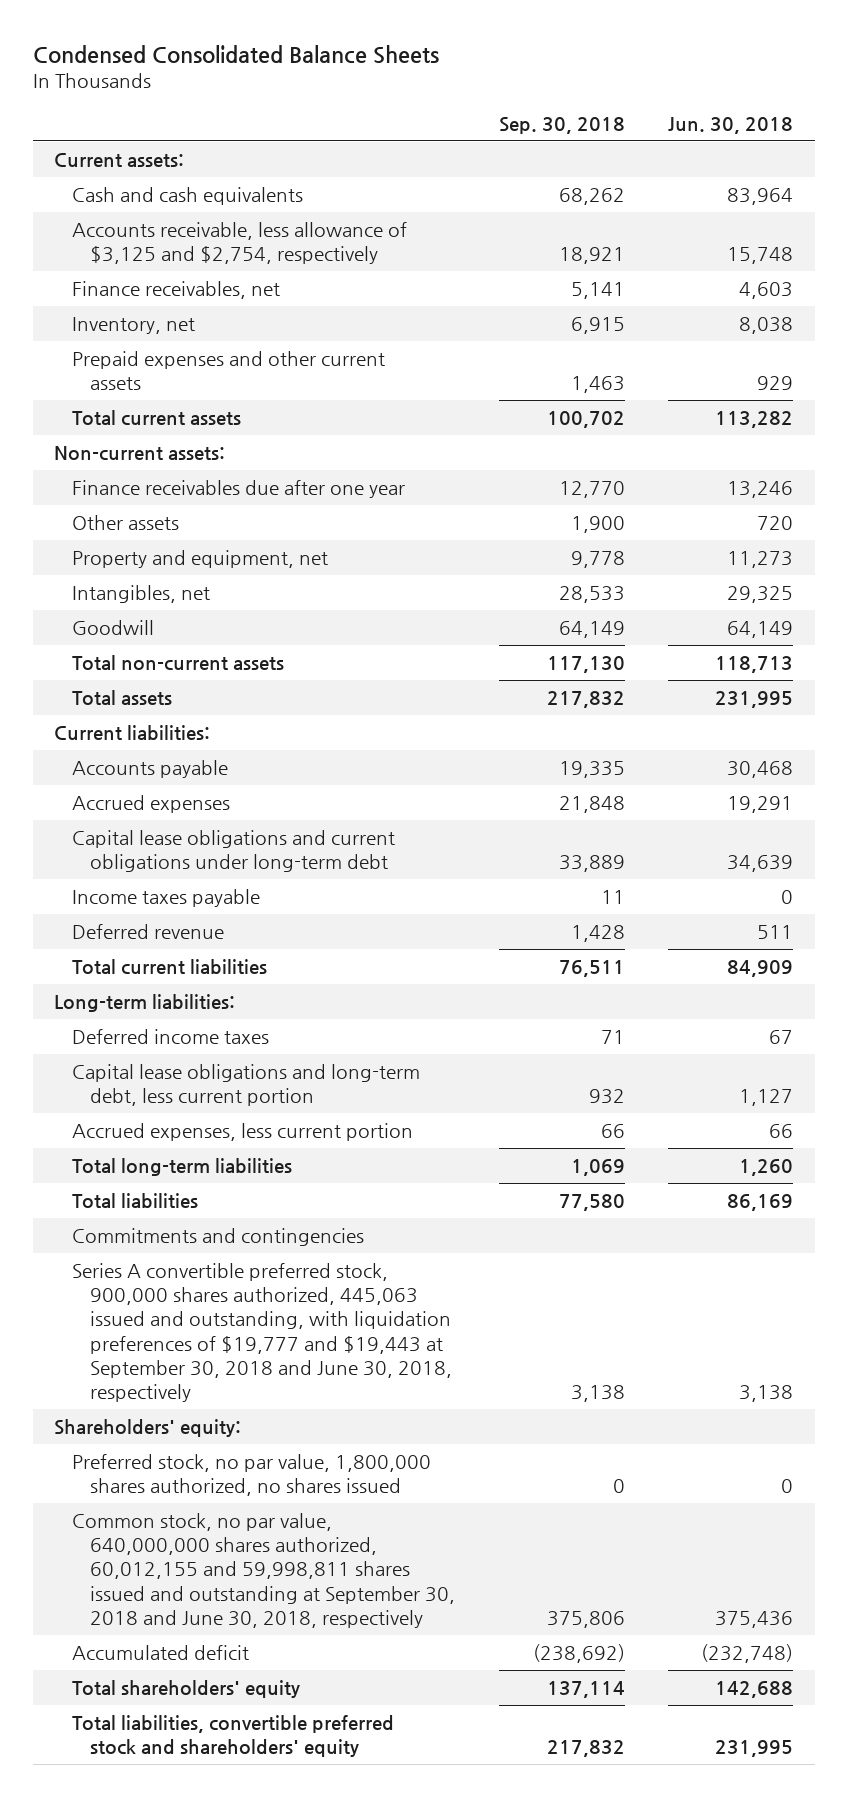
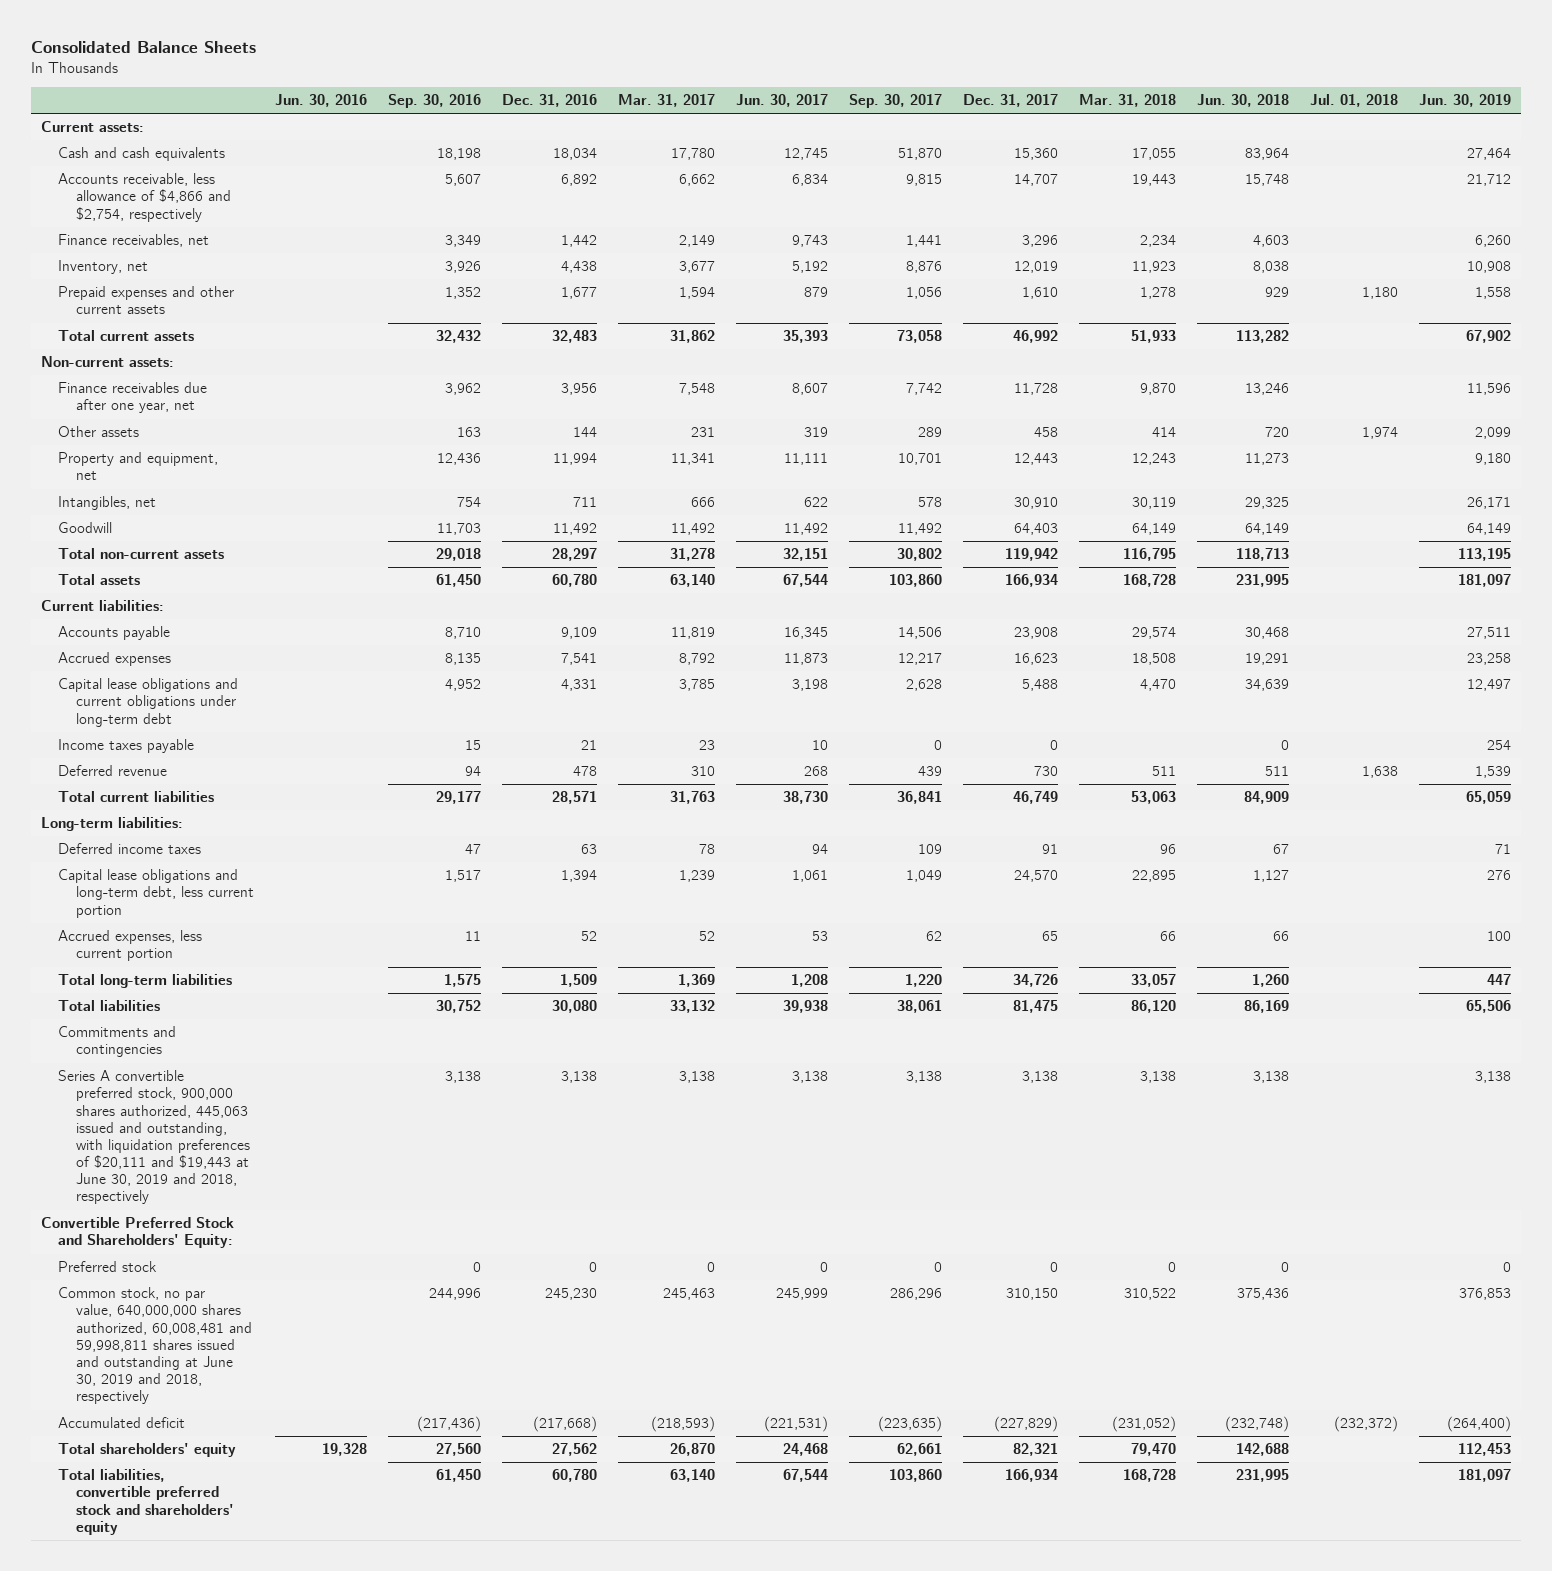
[32,44,439,64] Condensed Consolidated Balance Sheets -> [30,41,256,54] Consolidated Balance Sheets
[498,116,625,134] Sep. 30, 2018 -> none
none -> [274,94,367,108] Jun. 30, 2016
none -> [387,94,481,109] Sep. 30, 2016
none -> [501,94,597,108] Dec. 31, 2016
none -> [617,94,715,108] Mar. 31, 2017
none -> [735,94,828,108] Jun. 30, 2017
none -> [848,94,942,109] Sep. 30, 2017
none -> [962,94,1058,108] Dec. 31, 2017
none -> [1078,94,1176,108] Mar. 31, 2018
none -> [1309,94,1398,108] Jul. 01, 2018
none -> [1418,94,1511,108] Jun. 30, 2019
[72,222,408,265] Accounts receivable, less allowance of $3,125 and $2,754, respectively -> [58,173,231,222] Accounts receivable, less allowance of $4,866 and $2,754, respectively
[72,480,406,499] Finance receivables due after one year -> [58,382,208,414] Finance receivables due after one year, net
[72,1263,452,1402] Series A convertible preferred stock, 900,000 shares authorized, 445,063 issued and outstanding, with liquidation preferences of $19,777 and $19,443 at September 30, 2018 and June 30, 2018, respectively -> [58,1070,250,1205] Series A convertible preferred stock, 900,000 shares authorized, 445,063 issued and outstanding, with liquidation preferences of $20,111 and $19,443 at June 30, 2019 and 2018, respectively
[54,1419,242,1438] Shareholders' equity: -> [41,1217,235,1249] Convertible Preferred Stock and Shareholders' Equity:
[72,1454,432,1497] Preferred stock, no par value, 1,800,000 shares authorized, no shares issued -> [58,1261,158,1273] Preferred stock
[72,1513,455,1628] Common stock, no par value, 640,000,000 shares authorized, 60,012,155 and 59,998,811 shares issued and outstanding at September 30, 2018 and June 30, 2018, respectively -> [58,1287,252,1405] Common stock, no par value, 640,000,000 shares authorized, 60,008,481 and 59,998,811 shares issued and outstanding at June 30, 2019 and 2018, respectively

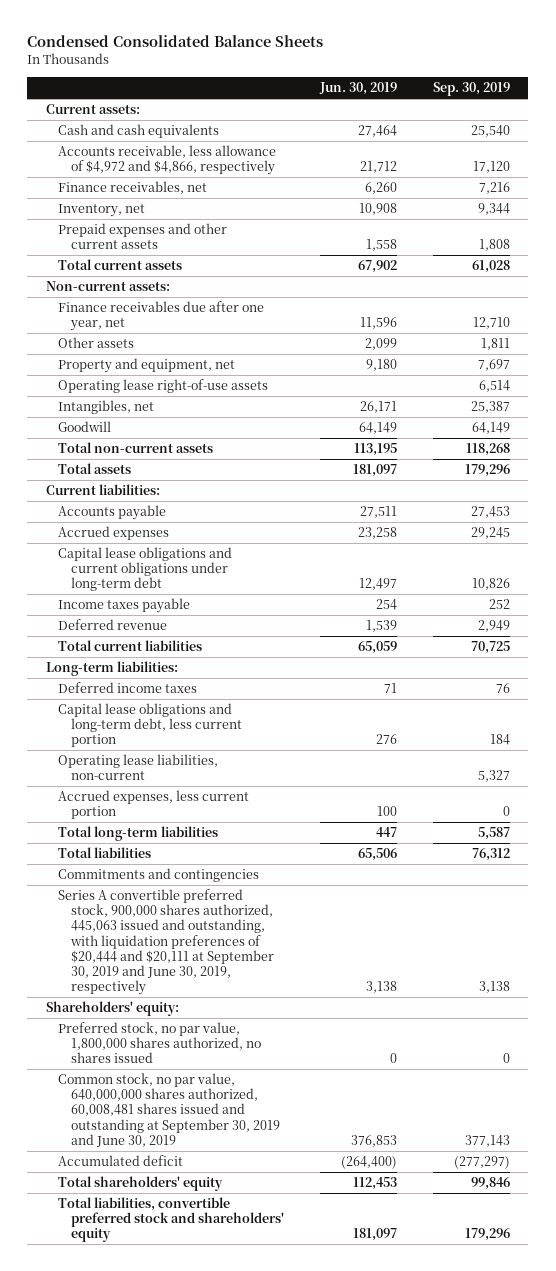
[30,41,256,54] Consolidated Balance Sheets -> [27,35,324,48] Condensed Consolidated Balance Sheets
[274,94,367,108] Jun. 30, 2016 -> none
[387,94,481,109] Sep. 30, 2016 -> none
[501,94,597,108] Dec. 31, 2016 -> none
[617,94,715,108] Mar. 31, 2017 -> none
[735,94,828,108] Jun. 30, 2017 -> none
[848,94,942,109] Sep. 30, 2017 -> none
[962,94,1058,108] Dec. 31, 2017 -> none
[1078,94,1176,108] Mar. 31, 2018 -> none
[1196,94,1289,108] Jun. 30, 2018 -> none
[1309,94,1398,108] Jul. 01, 2018 -> none
none -> [433,82,511,97] Sep. 30, 2019
[58,173,231,222] Accounts receivable, less allowance of $4,866 and $2,754, respectively -> [58,145,277,176] Accounts receivable, less allowance of $4,972 and $4,866, respectively
none -> [58,379,269,394] Operating lease right-of-use assets
none -> [58,754,219,781] Operating lease liabilities, non-current
[58,1070,250,1205] Series A convertible preferred stock, 900,000 shares authorized, 445,063 issued and outstanding, with liquidation preferences of $20,111 and $19,443 at June 30, 2019 and 2018, respectively -> [58,889,274,996] Series A convertible preferred stock, 900,000 shares authorized, 445,063 issued and outstanding, with liquidation preferences of $20,444 and $20,111 at September 30, 2019 and June 30, 2019, respectively
[41,1217,235,1249] Convertible Preferred Stock and Shareholders' Equity: -> [45,1001,179,1017] Shareholders' equity:
[58,1261,158,1273] Preferred stock -> [58,1022,261,1064] Preferred stock, no par value, 1,800,000 shares authorized, no shares issued
[58,1287,252,1405] Common stock, no par value, 640,000,000 shares authorized, 60,008,481 and 59,998,811 shares issued and outstanding at June 30, 2019 and 2018, respectively -> [58,1073,280,1147] Common stock, no par value, 640,000,000 shares authorized, 60,008,481 shares issued and outstanding at September 30, 2019 and June 30, 2019

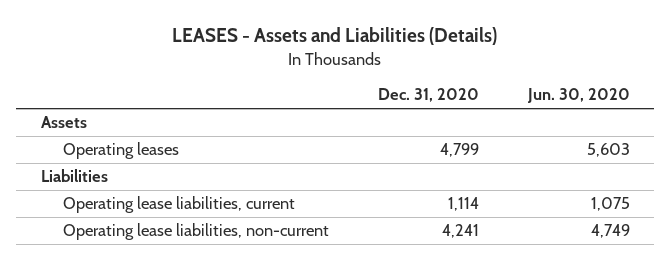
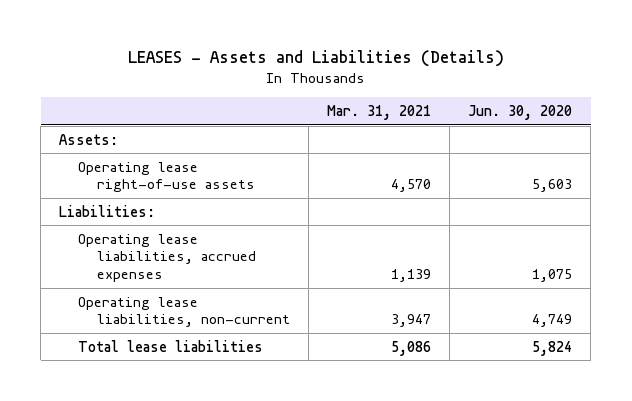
[377,88,479,103] Dec. 31, 2020 -> none
none -> [327,105,432,121] Mar. 31, 2021
[40,116,87,129] Assets -> [59,133,119,145] Assets:
[62,142,179,160] Operating leases -> [78,161,256,193] Operating lease right-of-use assets
[40,169,108,183] Liabilities -> [59,204,156,217] Liabilities:
[62,196,295,214] Operating lease liabilities, current -> [78,233,257,283] Operating lease liabilities, accrued expenses
none -> [78,339,264,352] Total lease liabilities

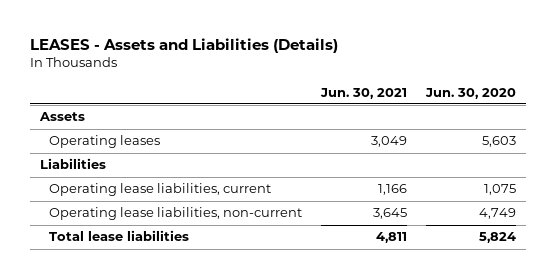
[327,105,432,121] Mar. 31, 2021 -> none
none -> [320,87,408,99] Jun. 30, 2021
[59,133,119,145] Assets: -> [38,112,85,122] Assets
[78,161,256,193] Operating lease right-of-use assets -> [48,135,160,149] Operating leases
[59,204,156,217] Liabilities: -> [39,158,106,170] Liabilities
[78,233,257,283] Operating lease liabilities, accrued expenses -> [48,183,271,197] Operating lease liabilities, current

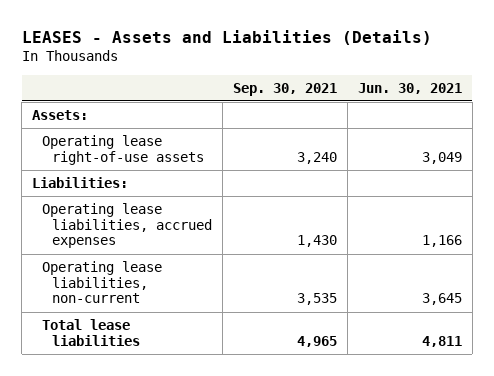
[425,87,517,99] Jun. 30, 2020 -> none
none -> [233,82,338,96] Sep. 30, 2021
[38,112,85,122] Assets -> [32,110,89,121] Assets:
[48,135,160,149] Operating leases -> [42,135,205,165] Operating lease right-of-use assets
[39,158,106,170] Liabilities -> [32,177,129,189] Liabilities:
[48,183,271,197] Operating lease liabilities, current -> [42,203,213,249] Operating lease liabilities, accrued expenses

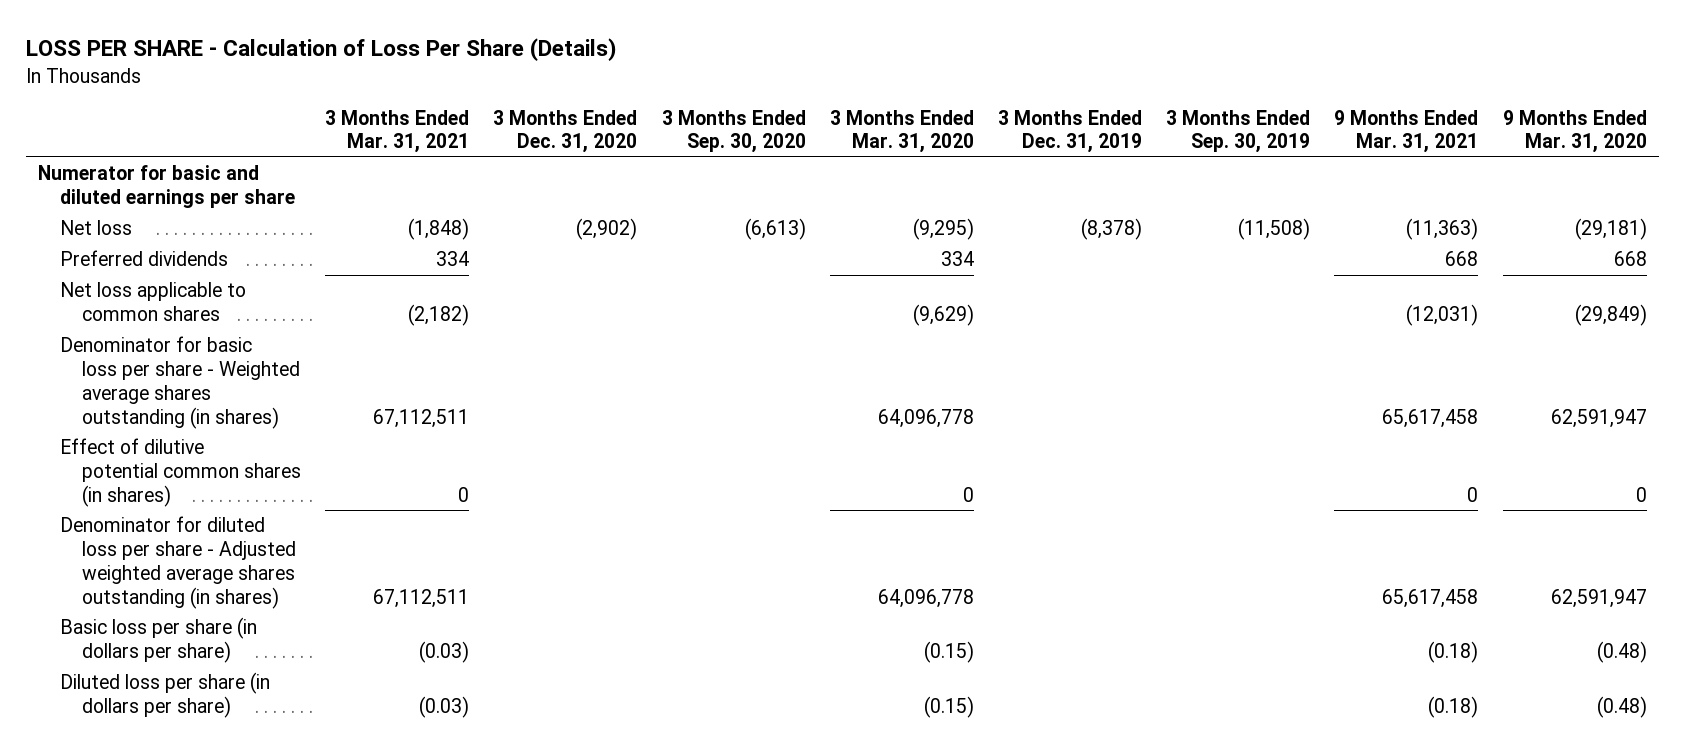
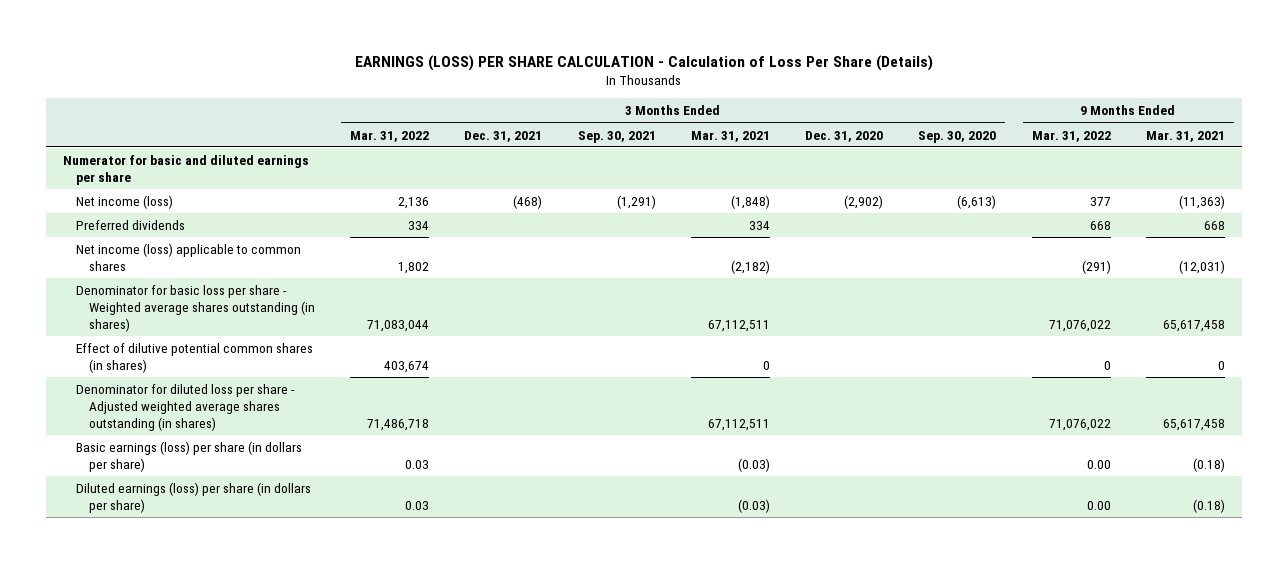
[25,38,616,62] LOSS PER SHARE - Calculation of Loss Per Share (Details) -> [354,54,933,71] EARNINGS (LOSS) PER SHARE CALCULATION - Calculation of Loss Per Share (Details)
[829,109,974,154] 3 Months Ended Mar. 31, 2020 -> none
[998,109,1143,154] 3 Months Ended Dec. 31, 2019 -> none
[1166,109,1311,154] 3 Months Ended Sep. 30, 2019 -> none
[1502,109,1647,154] 9 Months Ended Mar. 31, 2020 -> none
none -> [350,130,430,142] Mar. 31, 2022
none -> [464,130,543,142] Dec. 31, 2021
none -> [577,130,656,143] Sep. 30, 2021
none -> [1031,130,1111,142] Mar. 31, 2022
[59,220,132,236] Net loss -> [76,194,174,209] Net income (loss)
[59,282,246,322] Net loss applicable to common shares -> [76,242,302,271] Net income (loss) applicable to common shares
[59,617,257,664] Basic loss per share (in dollars per share) -> [76,440,303,472] Basic earnings (loss) per share (in dollars per share)
[59,672,270,719] Diluted loss per share (in dollars per share) -> [76,481,312,513] Diluted earnings (loss) per share (in dollars per share)

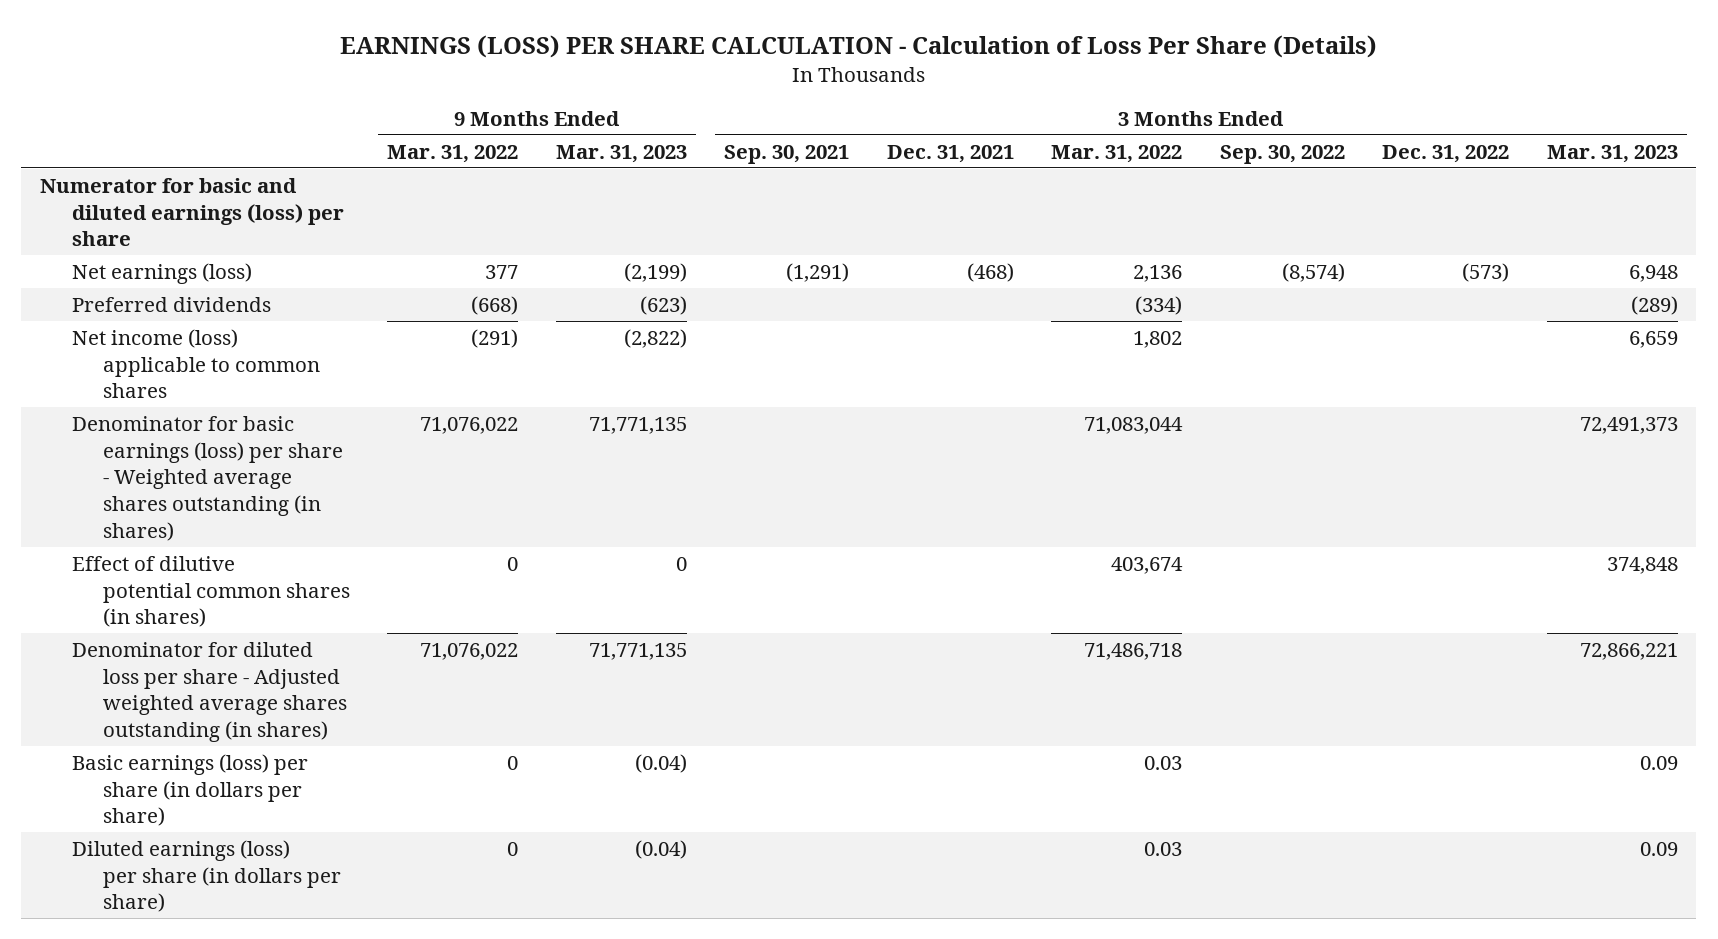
[690,130,770,142] Mar. 31, 2021 -> none
[805,130,884,142] Dec. 31, 2020 -> none
[918,130,997,143] Sep. 30, 2020 -> none
[1145,130,1225,142] Mar. 31, 2021 -> none
none -> [555,144,687,163] Mar. 31, 2023
none -> [1219,144,1345,164] Sep. 30, 2022
none -> [1382,144,1510,163] Dec. 31, 2022
none -> [1546,144,1678,163] Mar. 31, 2023
[63,154,310,185] Numerator for basic and diluted earnings per share -> [40,177,344,247] Numerator for basic and diluted earnings (loss) per share
[76,194,174,209] Net income (loss) -> [71,262,252,284] Net earnings (loss)
[408,220,430,230] 334 -> [1135,295,1183,315] (334)
[1089,220,1111,230] 668 -> [471,295,519,315] (668)
[76,284,315,332] Denominator for basic loss per share - Weighted average shares outstanding (in shares) -> [71,415,343,541] Denominator for basic earnings (loss) per share - Weighted average shares outstanding (in shares)
[1086,459,1111,469] 0.00 -> [507,755,519,770] 0
[1086,500,1111,510] 0.00 -> [507,841,519,856] 0

